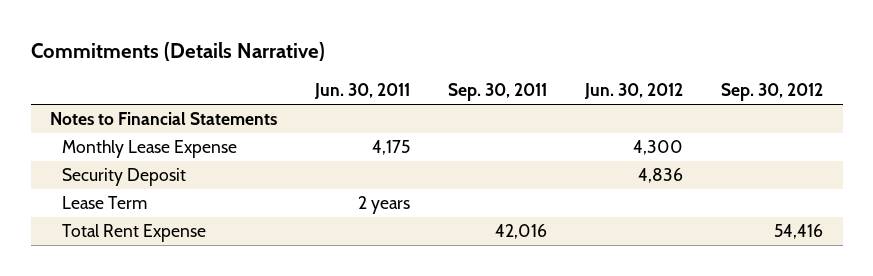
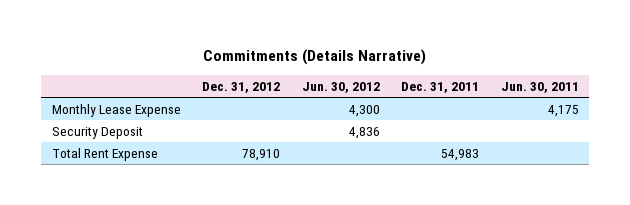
[448,83,548,102] Sep. 30, 2011 -> none
[721,83,824,102] Sep. 30, 2012 -> none
none -> [202,81,281,93] Dec. 31, 2012
none -> [401,81,480,93] Dec. 31, 2011
[49,112,277,126] Notes to Financial Statements -> none
[62,196,148,210] Lease Term -> none

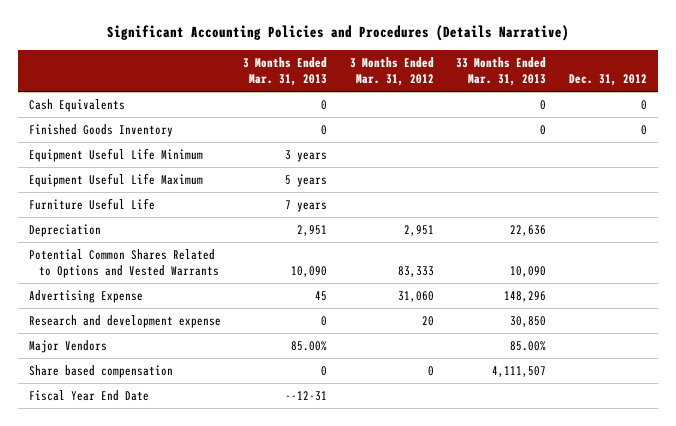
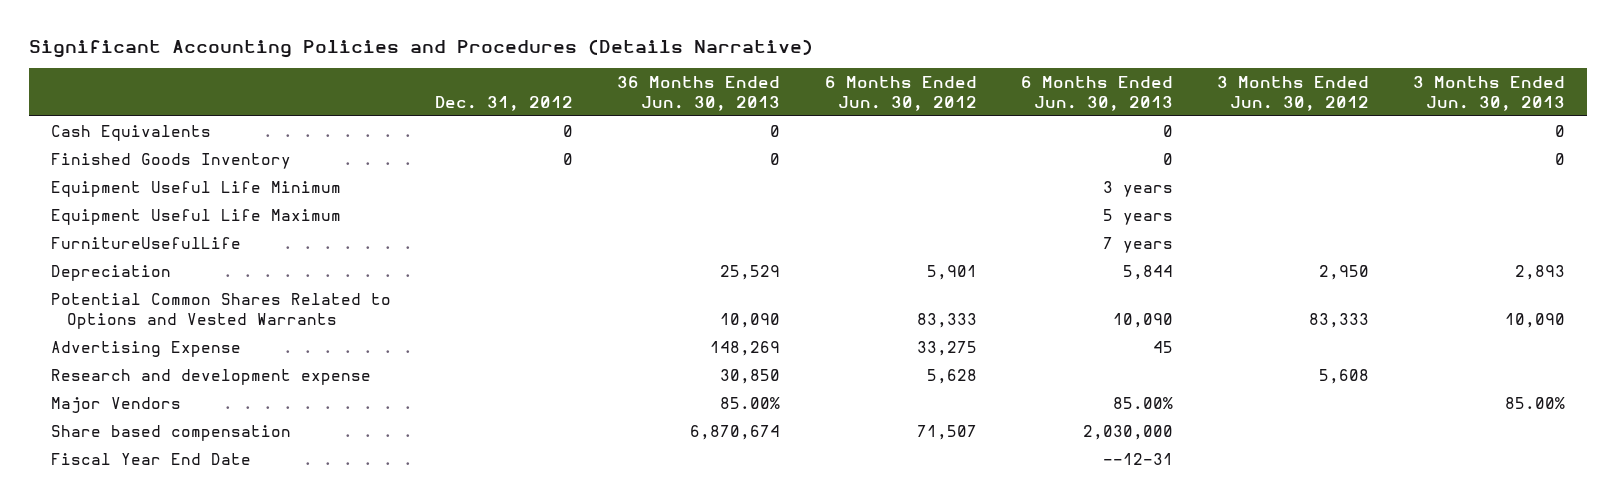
[243,57,328,86] 3 Months Ended Mar. 31, 2013 -> none
[349,57,434,86] 3 Months Ended Mar. 31, 2012 -> none
[456,57,547,86] 33 Months Ended Mar. 31, 2013 -> none
none -> [617,75,781,111] 36 Months Ended Jun. 30, 2013
none -> [824,75,977,111] 6 Months Ended Jun. 30, 2012
none -> [1020,75,1173,111] 6 Months Ended Jun. 30, 2013
none -> [1216,75,1369,111] 3 Months Ended Jun. 30, 2012
none -> [1412,75,1565,111] 3 Months Ended Jun. 30, 2013
[29,198,156,211] Furniture Useful Life -> [51,236,242,249] FurnitureUsefulLife

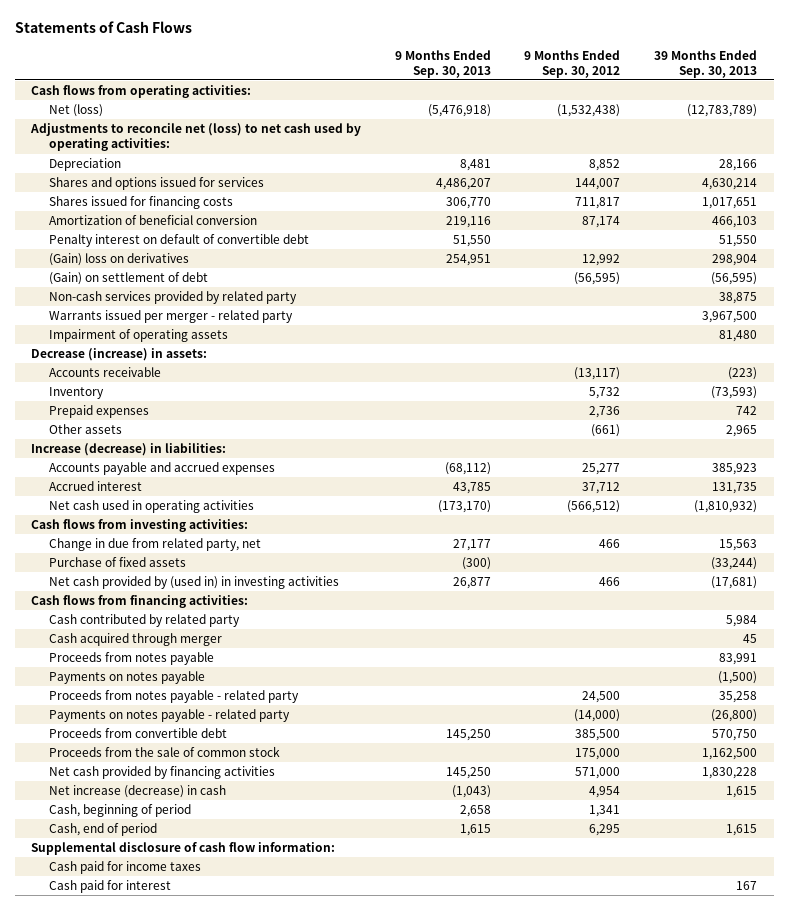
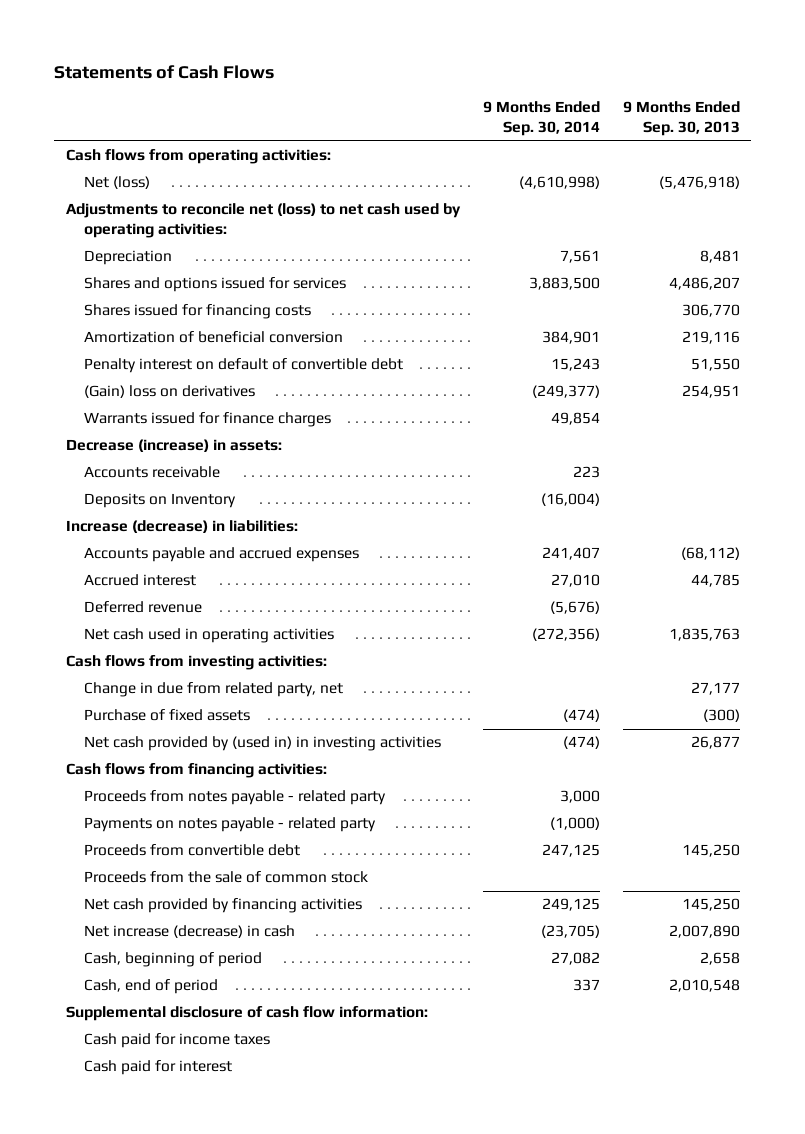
[524,49,621,78] 9 Months Ended Sep. 30, 2012 -> none
[653,49,757,78] 39 Months Ended Sep. 30, 2013 -> none
none -> [482,101,600,137] 9 Months Ended Sep. 30, 2014
[49,272,209,286] (Gain) on settlement of debt -> none
[49,291,298,305] Non-cash services provided by related party -> none
[49,329,229,343] Impairment of operating assets -> none
[49,310,294,324] Warrants issued per merger - related party -> [83,412,331,428] Warrants issued for finance charges
[49,387,105,400] Inventory -> none
[49,405,150,419] Prepaid expenses -> none
[49,424,123,435] Other assets -> none
none -> [83,493,236,509] Deposits on Inventory
[452,482,491,495] 43,785 -> [690,574,740,588] 44,785
none -> [83,601,202,614] Deferred revenue
[437,500,491,514] (173,170) -> [668,628,740,642] 1,835,763
[49,614,241,628] Cash contributed by related party -> none
[49,633,223,647] Cash acquired through merger -> none
[49,652,215,666] Proceeds from notes payable -> none
[49,671,206,685] Payments on notes payable -> none
[451,785,491,799] (1,043) -> [668,925,740,939] 2,007,890
[459,824,491,837] 1,615 -> [668,979,740,993] 2,010,548

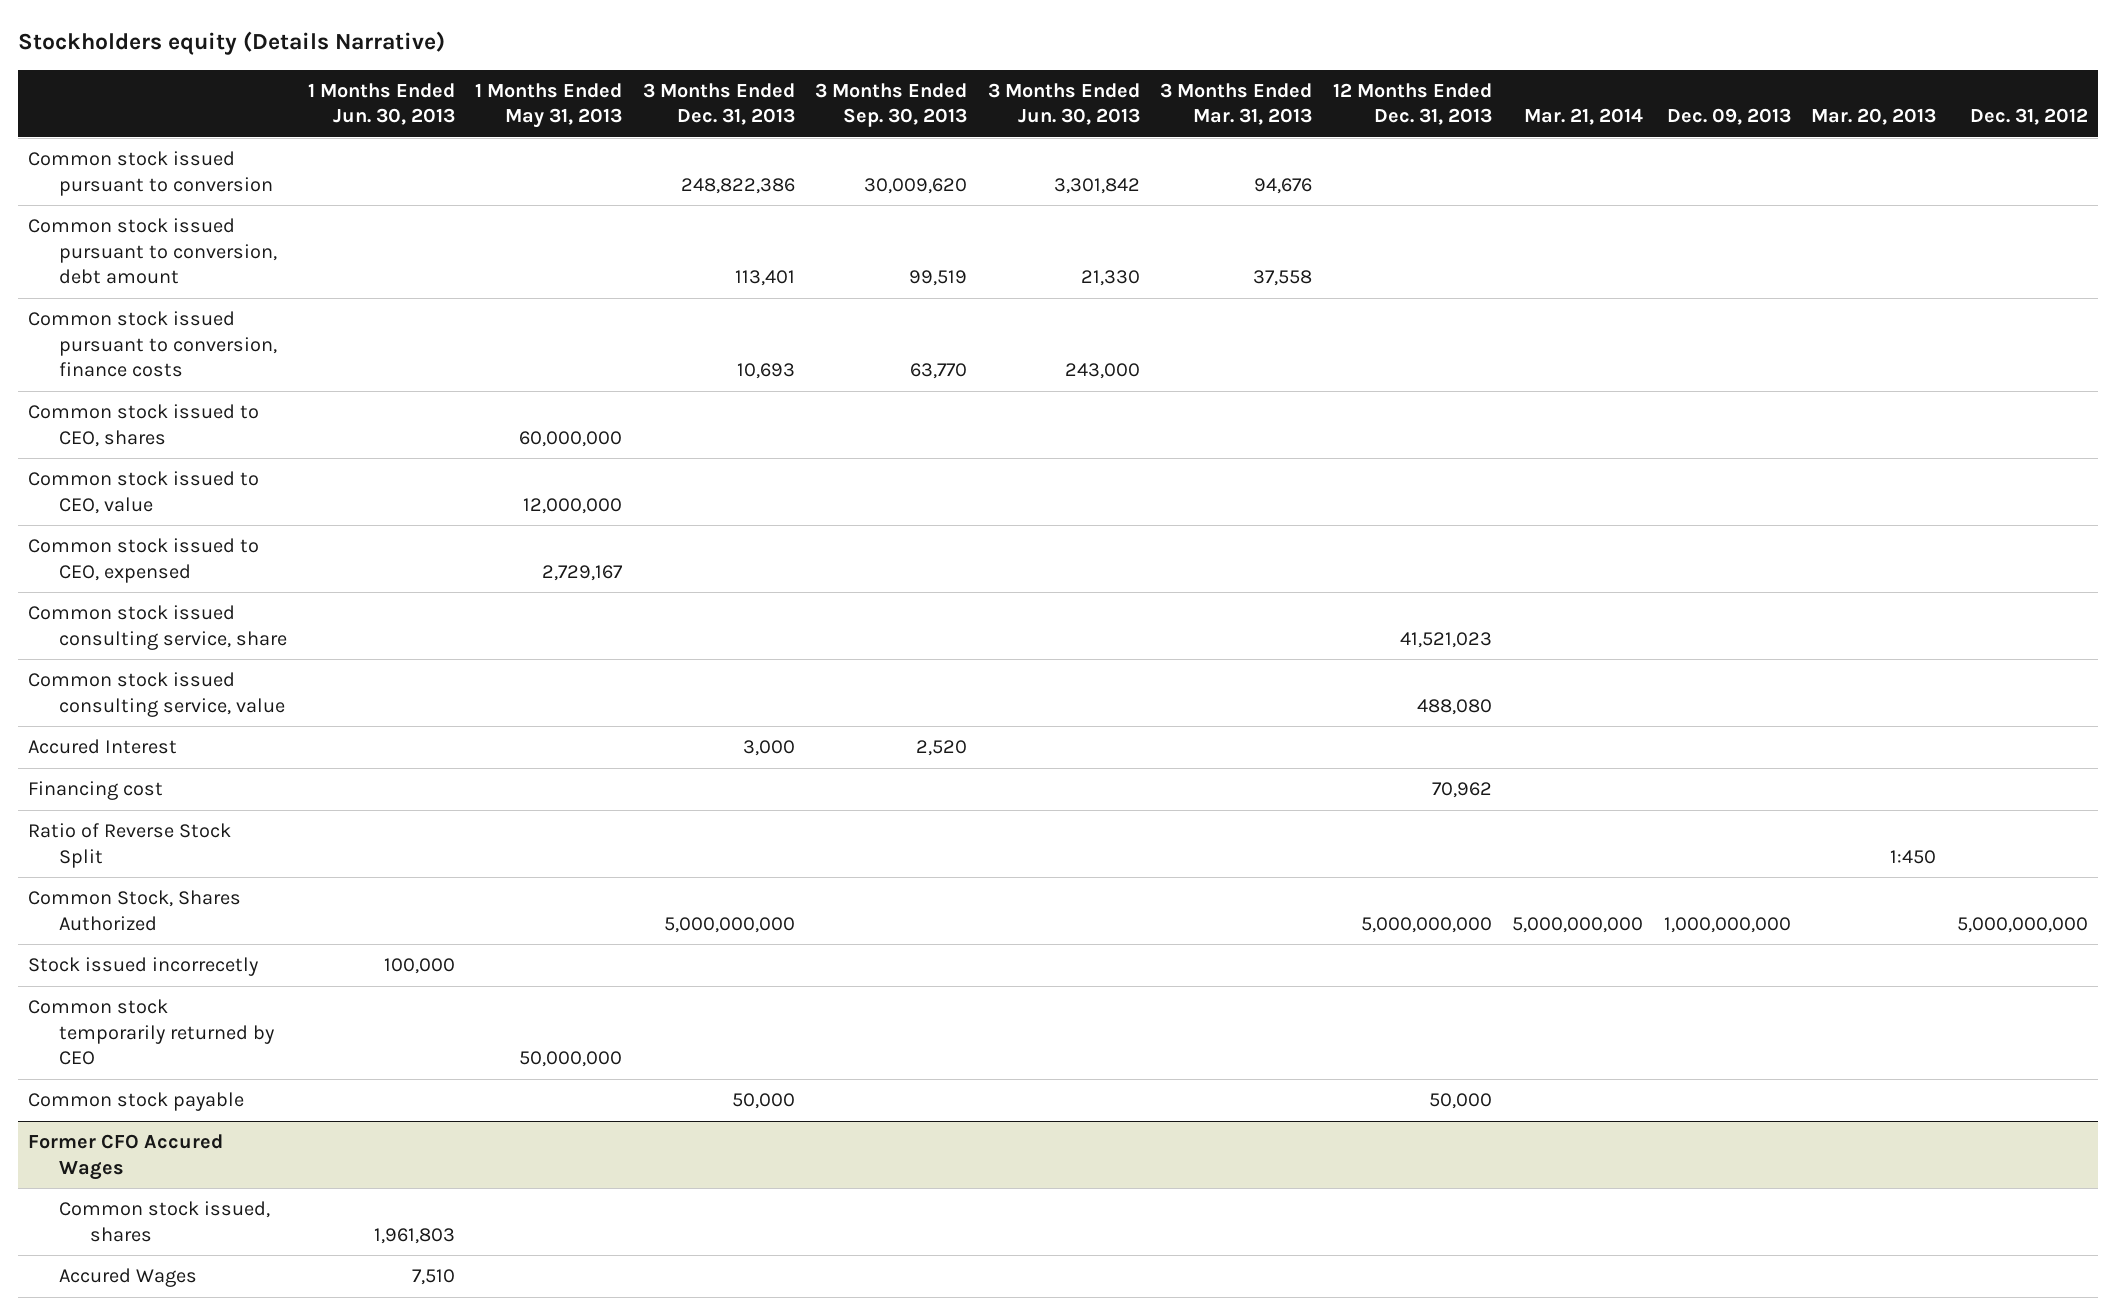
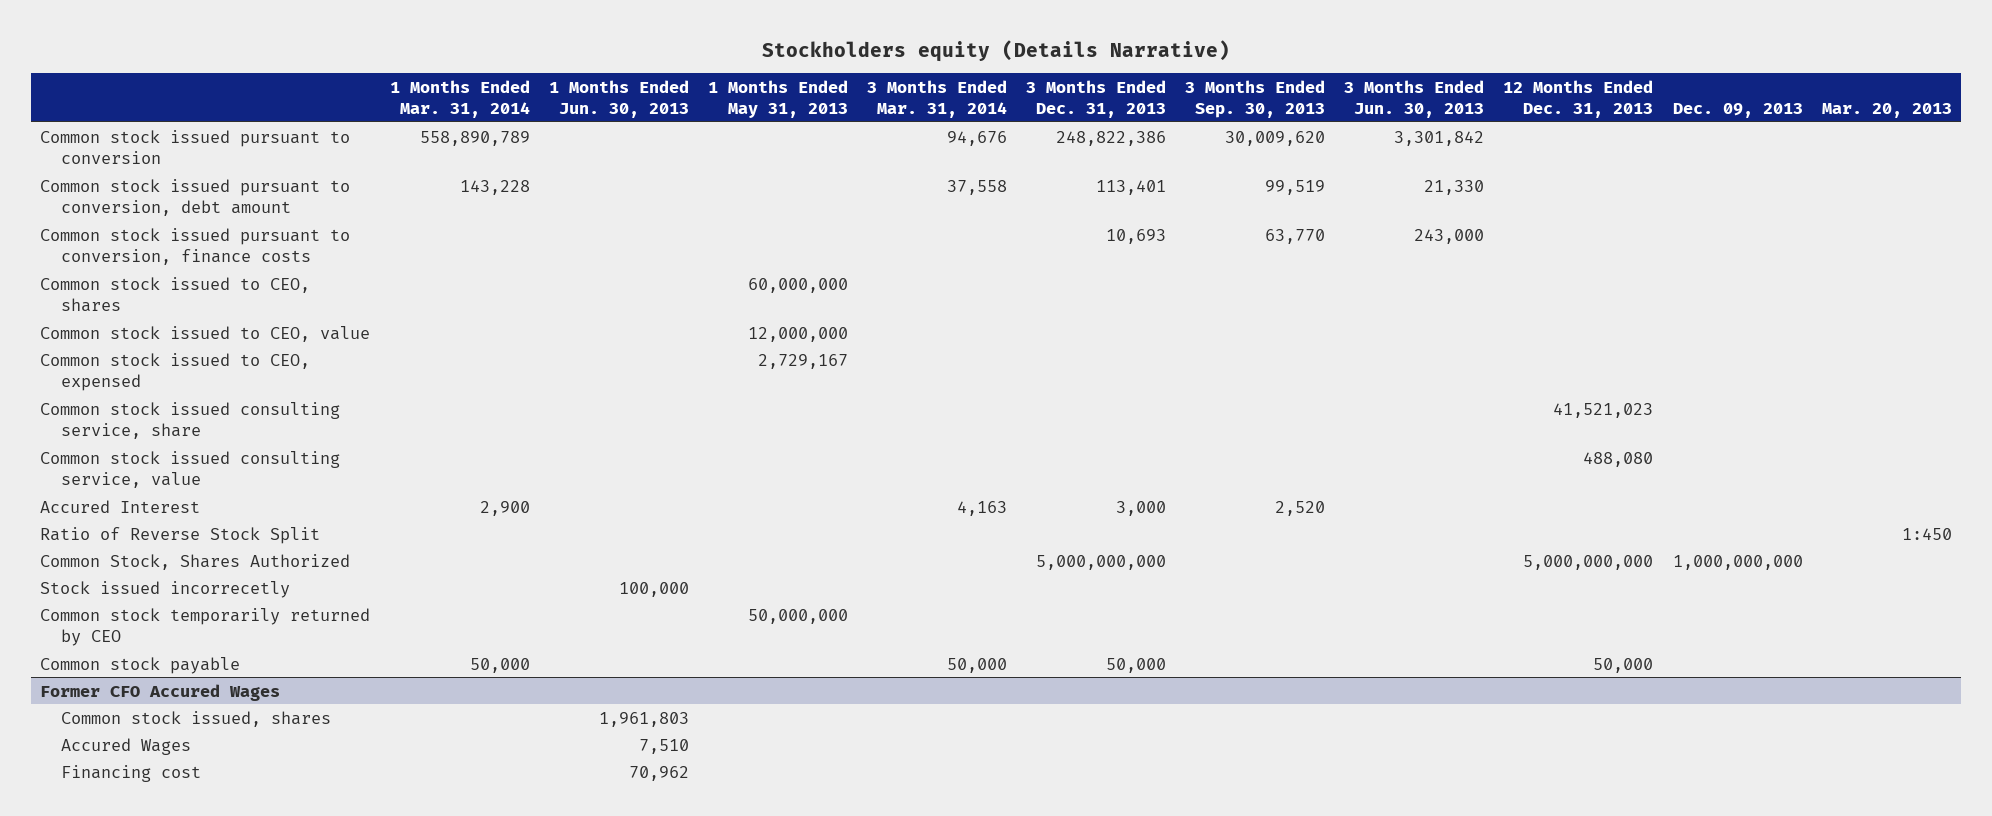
[1160,82,1313,126] 3 Months Ended Mar. 31, 2013 -> none
[1524,108,1644,126] Mar. 21, 2014 -> none
[1969,108,2088,126] Dec. 31, 2012 -> none
none -> [389,79,530,118] 1 Months Ended Mar. 31, 2014
none -> [866,79,1007,118] 3 Months Ended Mar. 31, 2014
[28,781,164,801] Financing cost -> none
none -> [60,764,201,782] Financing cost

